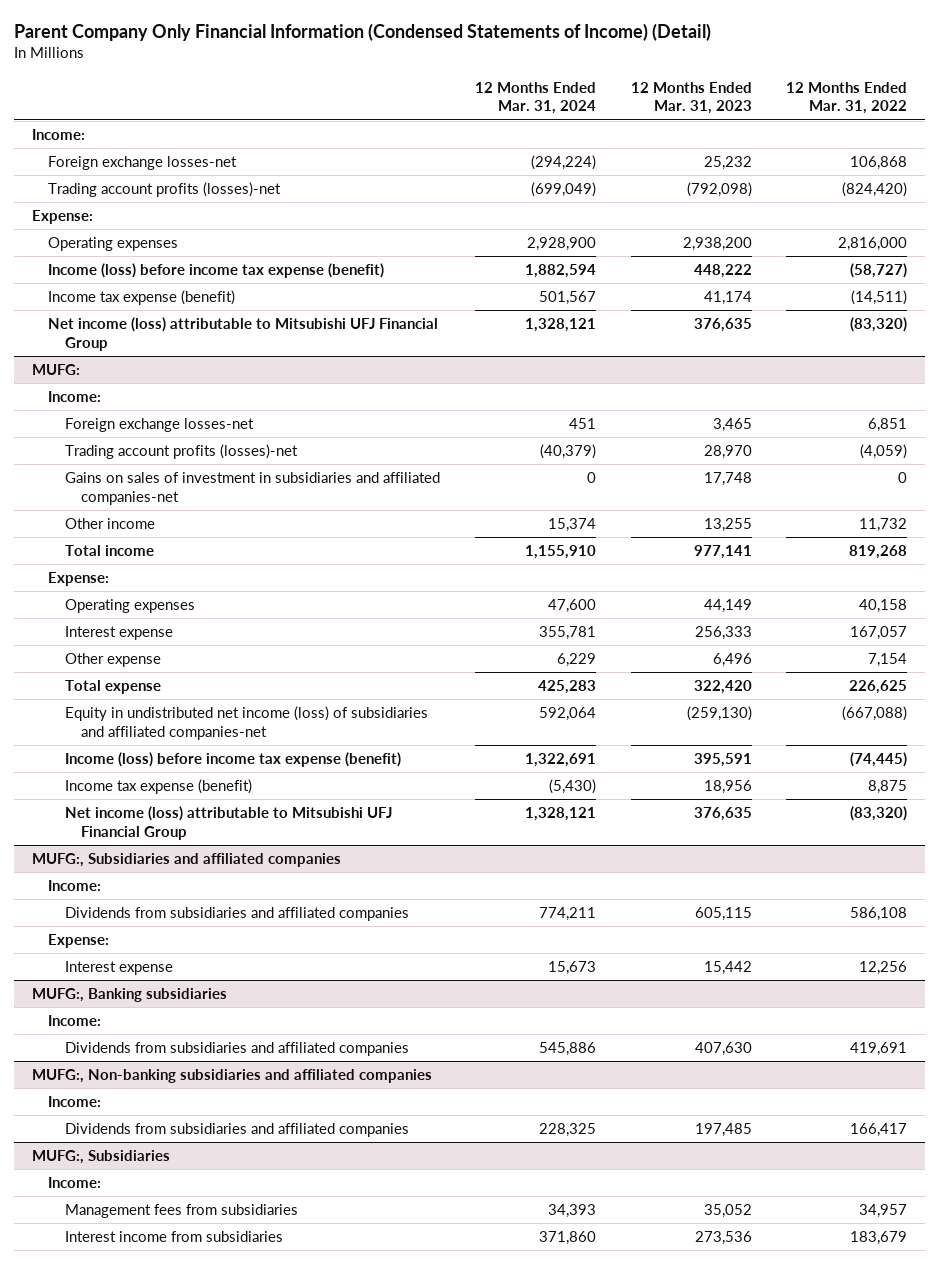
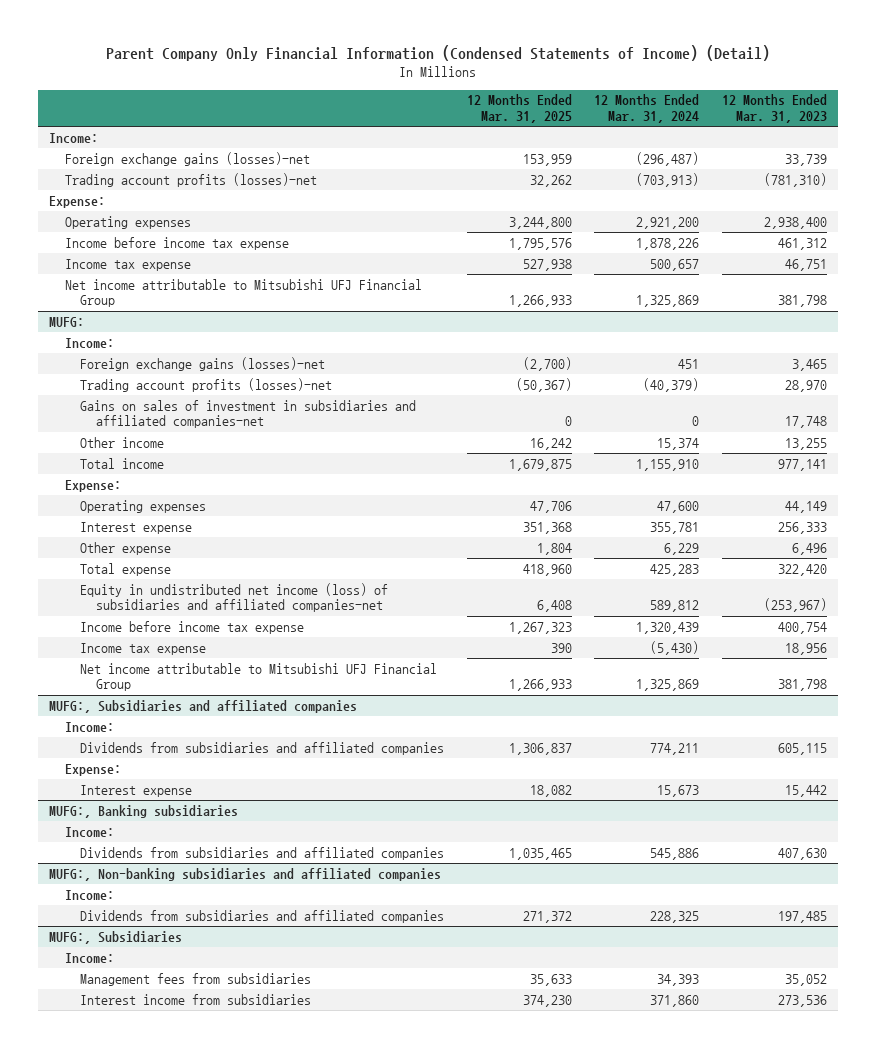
[786,81,908,115] 12 Months Ended Mar. 31, 2022 -> none
none -> [466,94,572,123] 12 Months Ended Mar. 31, 2025
[48,156,238,171] Foreign exchange losses-net -> [64,151,310,166] Foreign exchange gains (losses)-net
[530,155,596,171] (294,224) -> [636,151,700,166] (296,487)
[703,156,752,171] 25,232 -> [784,153,827,166] 33,739
[530,182,596,198] (699,049) -> [636,172,700,187] (703,913)
[686,182,752,198] (792,098) -> [763,172,827,187] (781,310)
[526,237,596,252] 2,928,900 -> [636,216,700,229] 2,921,200
[682,237,752,252] 2,938,200 -> [763,216,827,229] 2,938,400
[48,263,385,279] Income (loss) before income tax expense (benefit) -> [64,236,289,250] Income before income tax expense
[524,264,596,279] 1,882,594 -> [636,237,700,250] 1,878,226
[693,264,752,279] 448,222 -> [777,237,827,250] 461,312
[48,290,236,306] Income tax expense (benefit) -> [64,258,191,271] Income tax expense
[538,291,596,306] 501,567 -> [650,258,700,271] 500,657
[703,291,752,306] 41,174 -> [784,258,827,271] 46,751
[48,317,439,351] Net income (loss) attributable to Mitsubishi UFJ Financial Group -> [64,278,422,308] Net income attributable to Mitsubishi UFJ Financial Group
[524,318,596,333] 1,328,121 -> [636,295,700,308] 1,325,869
[693,318,752,333] 376,635 -> [777,295,827,308] 381,798
[64,418,254,433] Foreign exchange losses-net -> [80,356,326,371] Foreign exchange gains (losses)-net
[538,707,596,722] 592,064 -> [650,600,700,613] 589,812
[686,706,752,722] (259,130) -> [763,598,827,613] (253,967)
[64,752,401,768] Income (loss) before income tax expense (benefit) -> [80,620,305,634] Income before income tax expense
[524,753,596,768] 1,322,691 -> [636,621,700,634] 1,320,439
[693,753,752,768] 395,591 -> [777,621,827,634] 400,754
[64,779,252,795] Income tax expense (benefit) -> [80,642,207,655] Income tax expense
[64,806,392,840] Net income (loss) attributable to Mitsubishi UFJ Financial Group -> [80,662,438,692] Net income attributable to Mitsubishi UFJ Financial Group
[524,807,596,822] 1,328,121 -> [636,679,700,692] 1,325,869
[693,807,752,822] 376,635 -> [777,679,827,692] 381,798

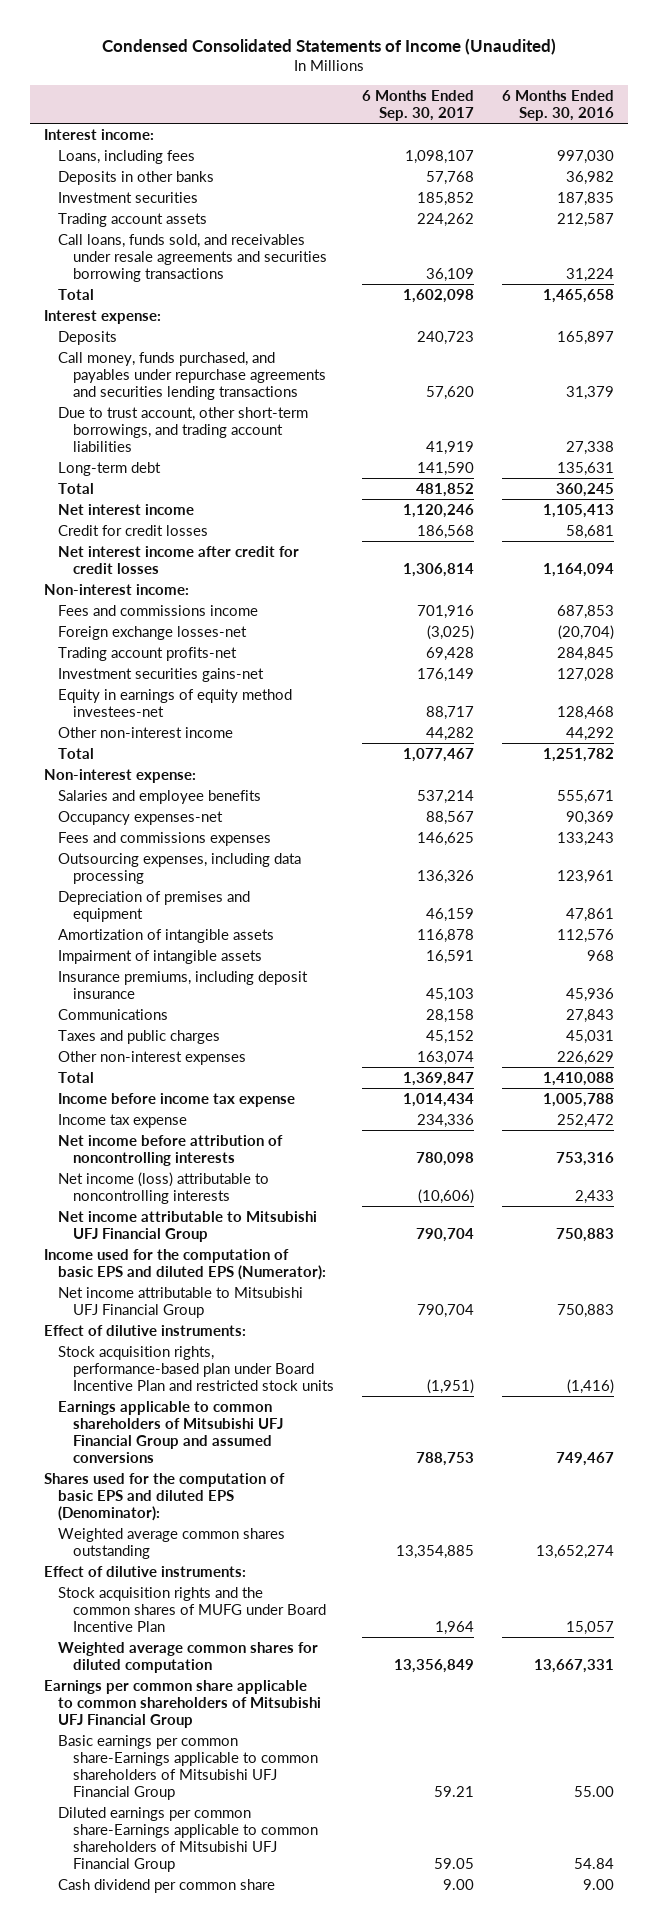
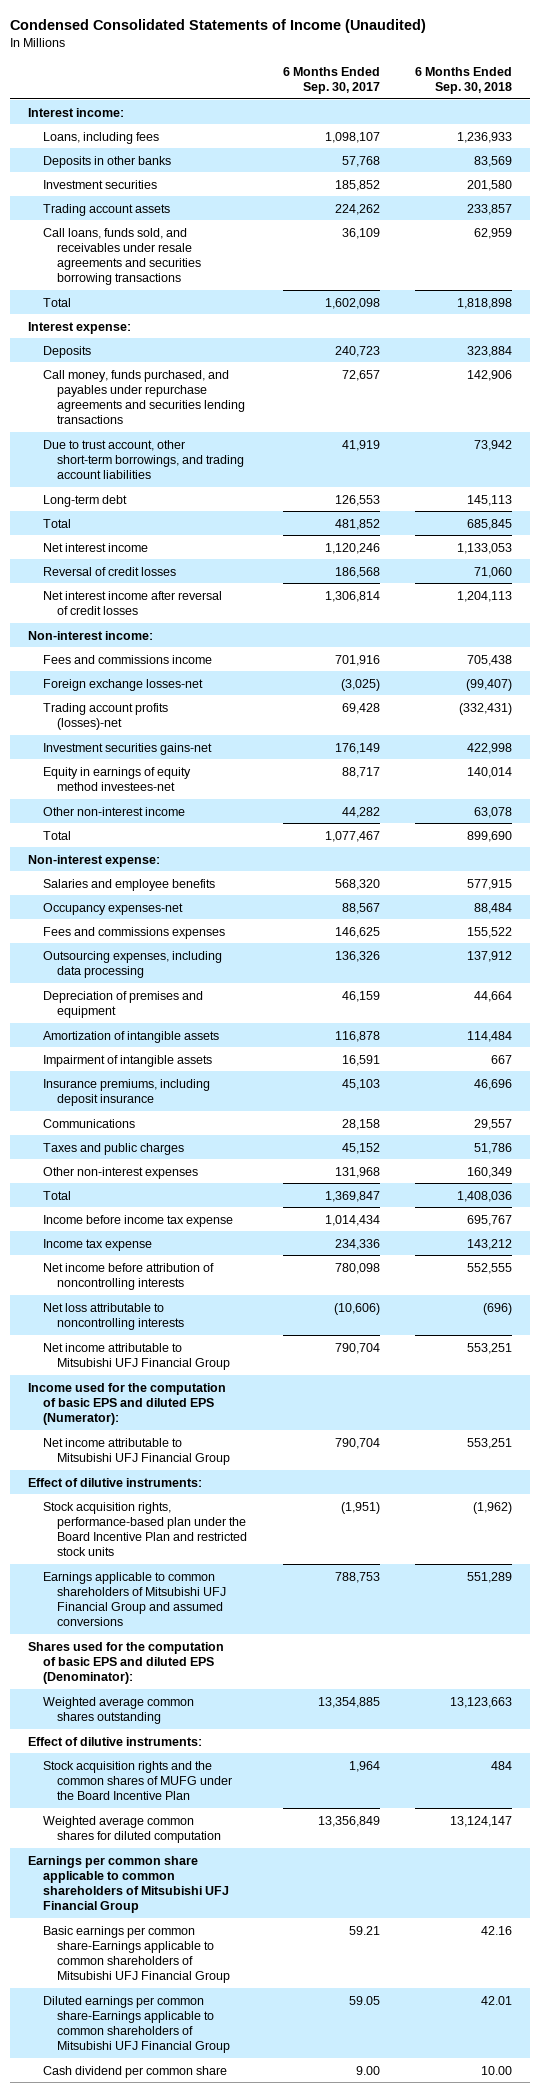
[502,89,615,121] 6 Months Ended Sep. 30, 2016 -> none
none -> [415,66,513,95] 6 Months Ended Sep. 30, 2018
[426,385,475,400] 57,620 -> [341,369,380,381] 72,657
[417,461,475,476] 141,590 -> [334,494,380,506] 126,553
[58,524,209,536] Credit for credit losses -> [42,566,176,576] Reversal of credit losses
[58,545,300,574] Net interest income after credit for credit losses -> [42,590,222,615] Net interest income after reversal of credit losses
[58,646,238,661] Trading account profits-net -> [42,702,168,730] Trading account profits (losses)-net
[417,789,475,804] 537,214 -> [334,878,380,890] 568,320
[417,1050,475,1065] 163,074 -> [334,1166,380,1178] 131,968
[58,1171,270,1204] Net income (loss) attributable to noncontrolling interests -> [42,1302,185,1330] Net loss attributable to noncontrolling interests
[58,1345,335,1391] Stock acquisition rights, performance-based plan under Board Incentive Plan and restricted stock units -> [42,1501,248,1557] Stock acquisition rights, performance-based plan under the Board Incentive Plan and restricted stock units
[58,1586,327,1632] Stock acquisition rights and the common shares of MUFG under Board Incentive Plan -> [42,1760,233,1800] Stock acquisition rights and the common shares of MUFG under the Board Incentive Plan

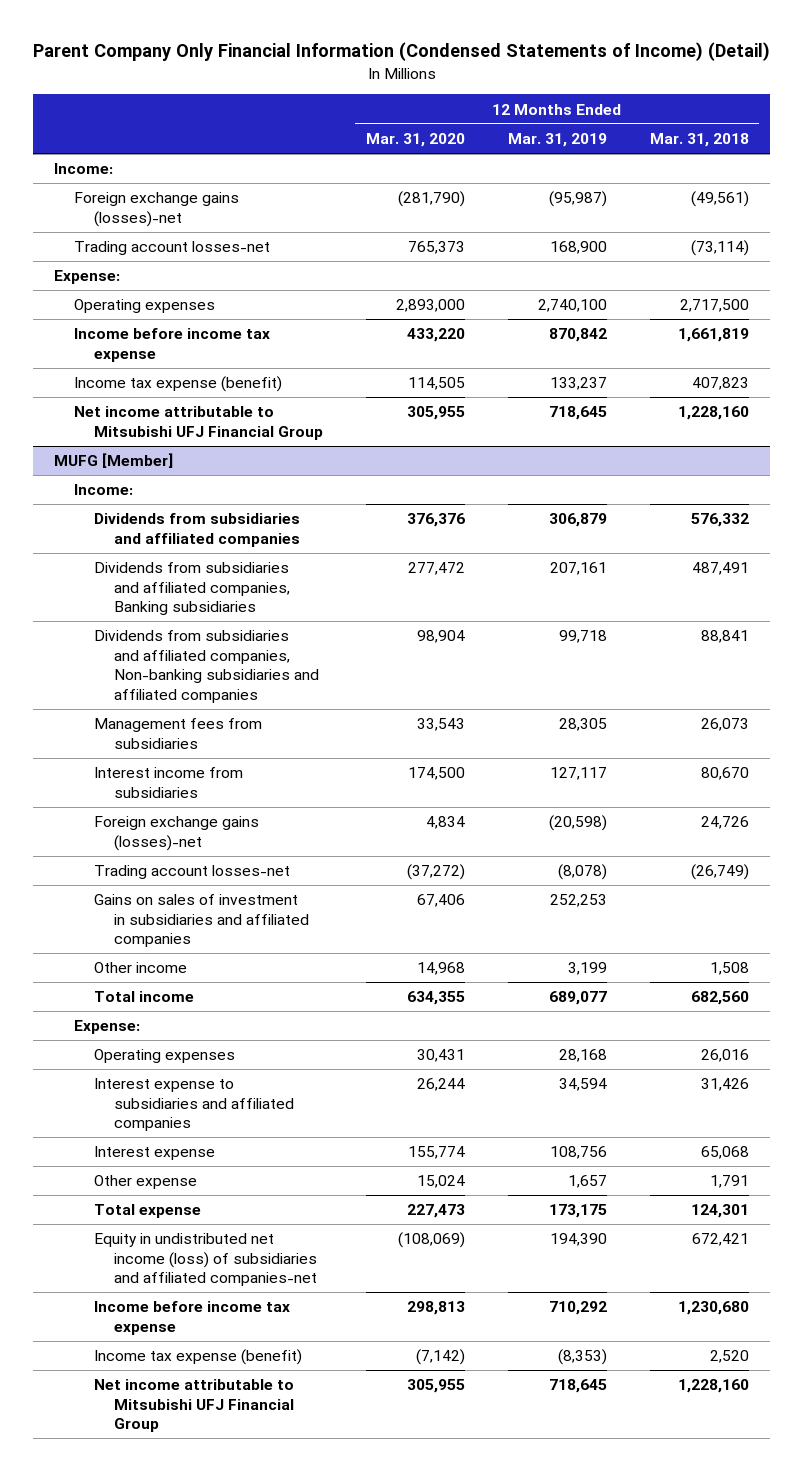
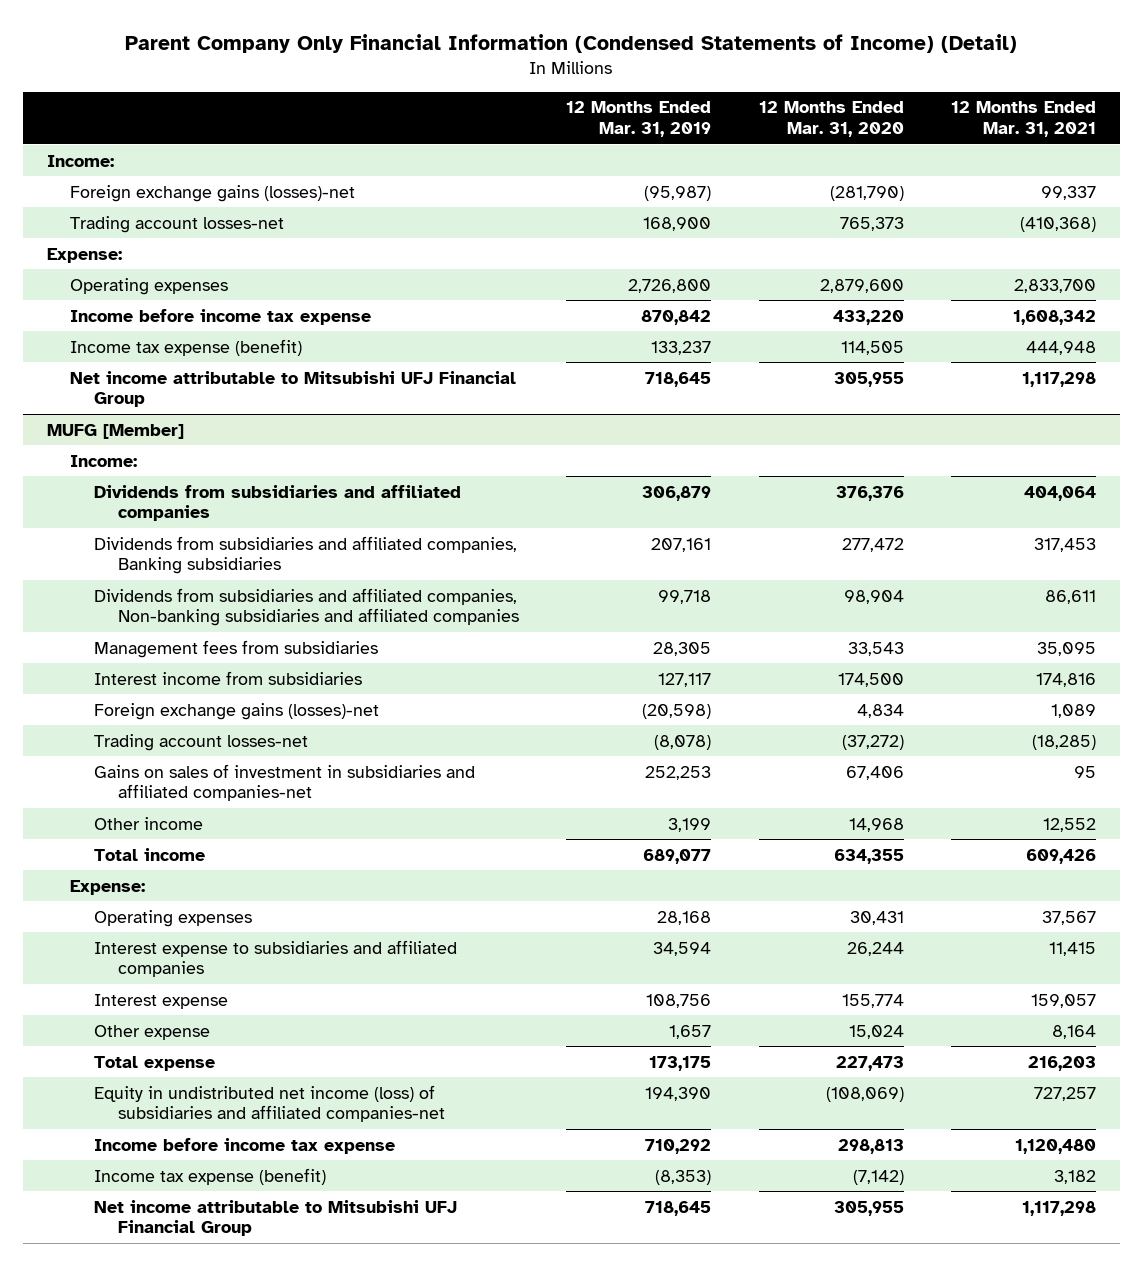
[649,133,749,148] Mar. 31, 2018 -> none
none -> [950,101,1096,137] 12 Months Ended Mar. 31, 2021
[395,299,465,313] 2,893,000 -> [819,278,904,293] 2,879,600
[537,299,607,313] 2,740,100 -> [628,278,712,293] 2,726,800
[94,894,310,948] Gains on sales of investment in subsidiaries and affiliated companies -> [94,763,476,802] Gains on sales of investment in subsidiaries and affiliated companies-net

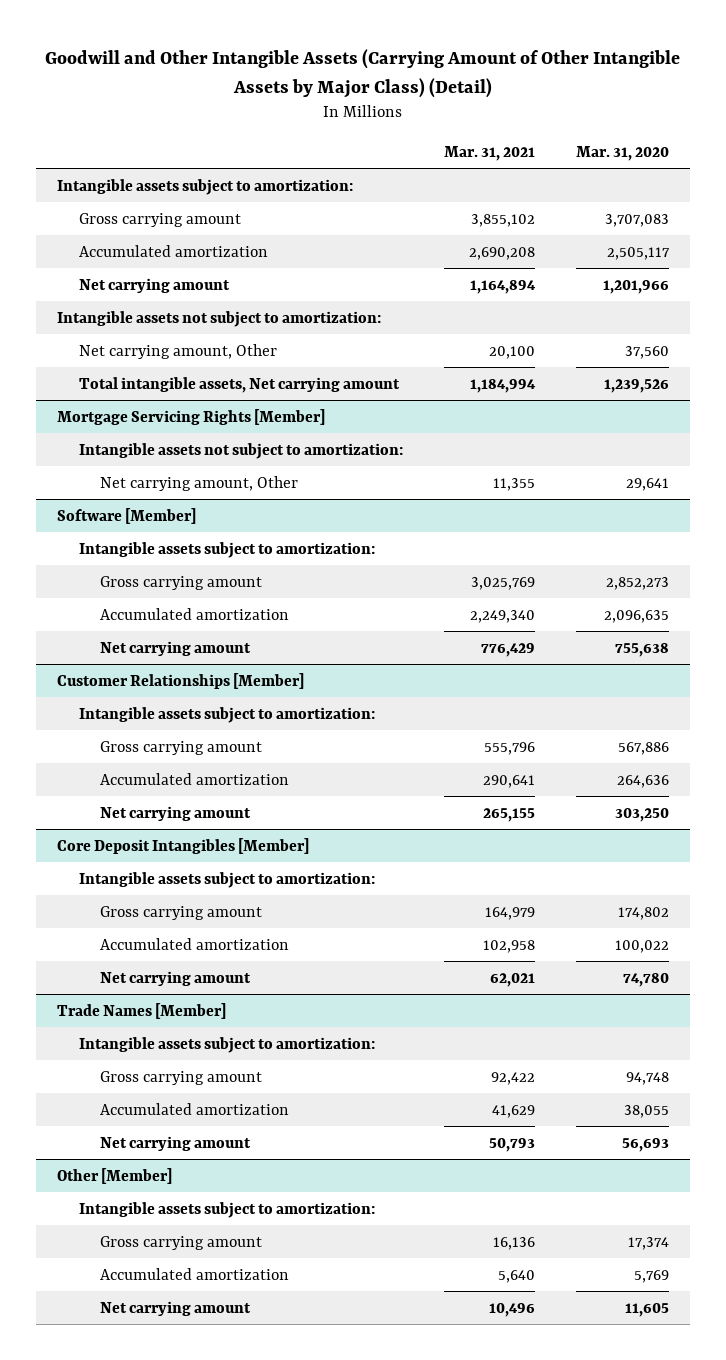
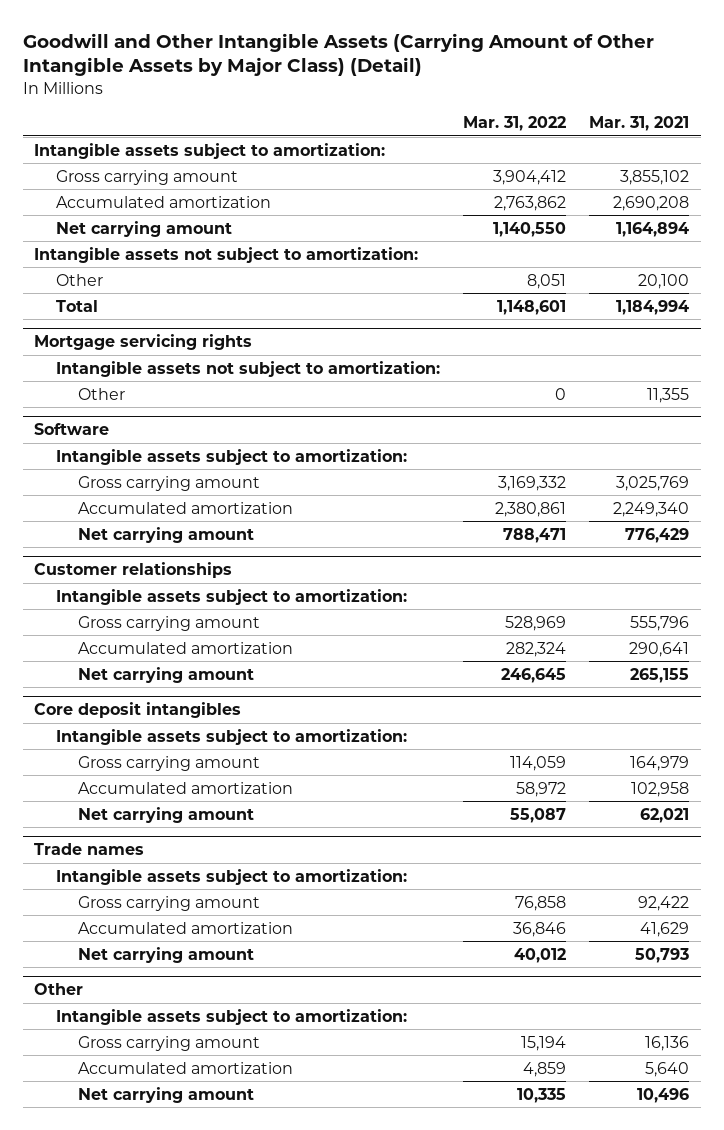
[576,145,670,161] Mar. 31, 2020 -> none
none -> [463,116,567,132] Mar. 31, 2022
[78,343,277,359] Net carrying amount, Other -> [56,273,104,286] Other
[78,376,400,393] Total intangible assets, Net carrying amount -> [56,299,99,312] Total
[57,408,326,425] Mortgage Servicing Rights [Member] -> [34,334,253,351] Mortgage servicing rights
[100,475,299,491] Net carrying amount, Other -> [77,387,125,400] Other
[57,507,197,524] Software [Member] -> [34,423,110,436] Software
[57,672,305,689] Customer Relationships [Member] -> [34,562,233,579] Customer relationships
[57,837,310,854] Core Deposit Intangibles [Member] -> [34,702,242,719] Core deposit intangibles
[57,1002,227,1019] Trade Names [Member] -> [34,843,145,856] Trade names
[57,1167,173,1184] Other [Member] -> [34,983,84,996] Other

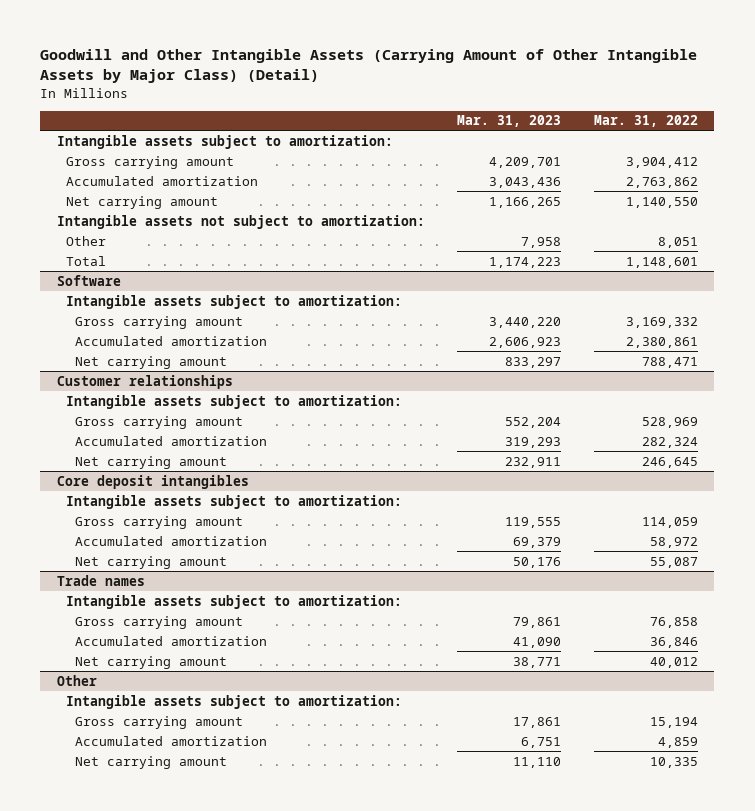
[589,116,690,132] Mar. 31, 2021 -> none
none -> [457,115,562,128] Mar. 31, 2023
[34,334,253,351] Mortgage servicing rights -> none
[56,360,441,377] Intangible assets not subject to amortization: -> none
[77,387,125,400] Other -> none

